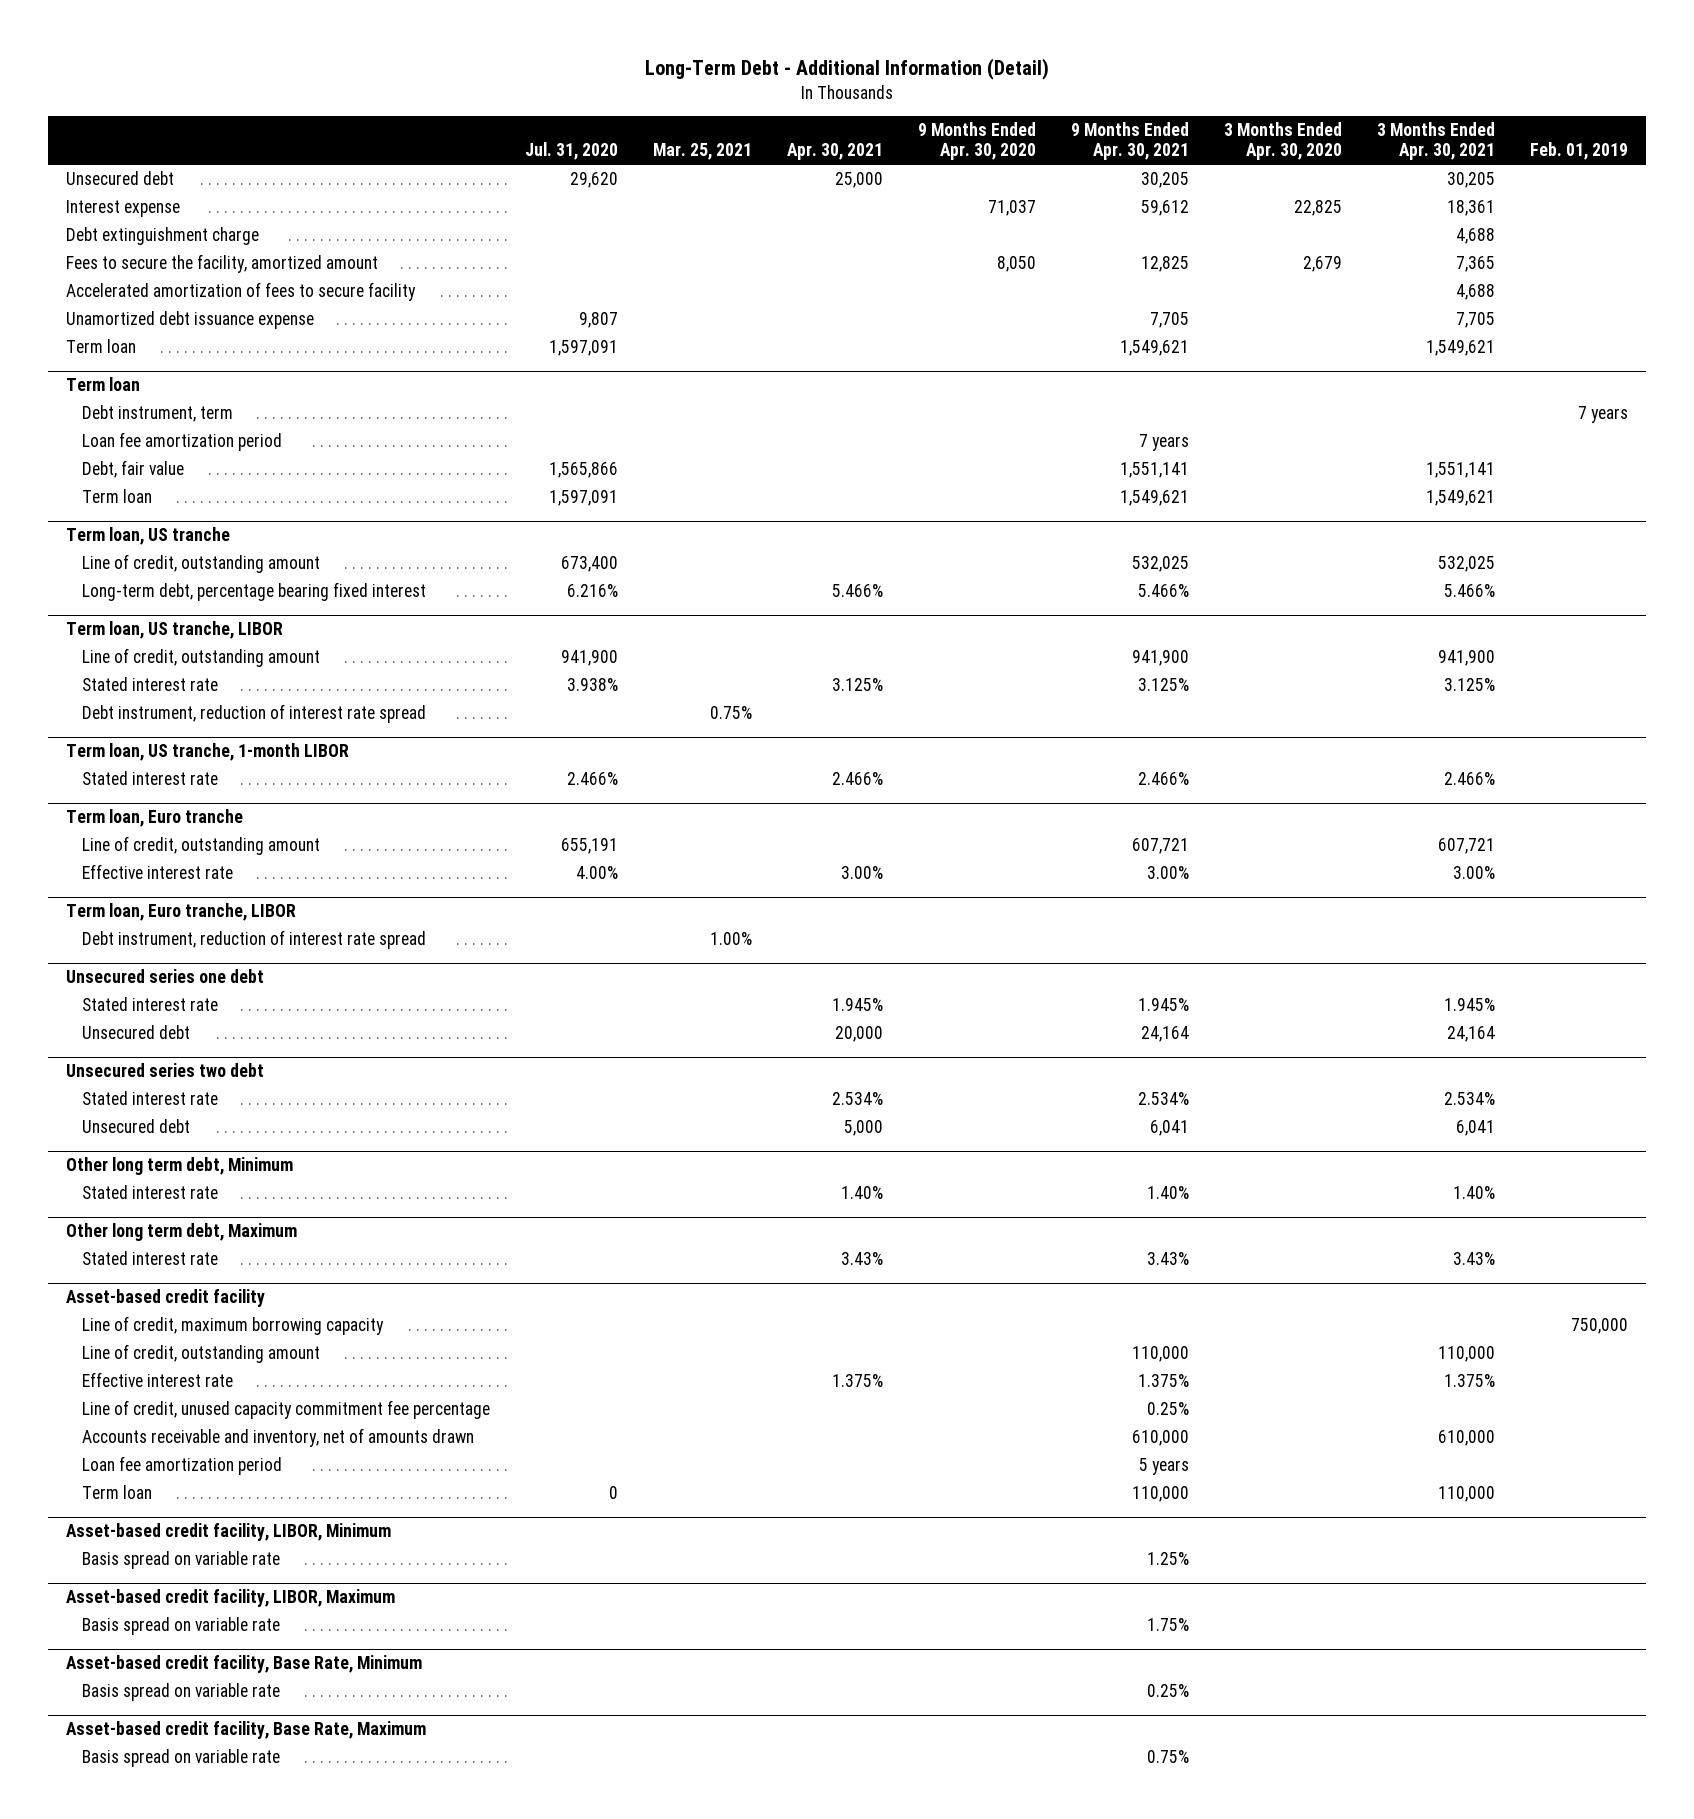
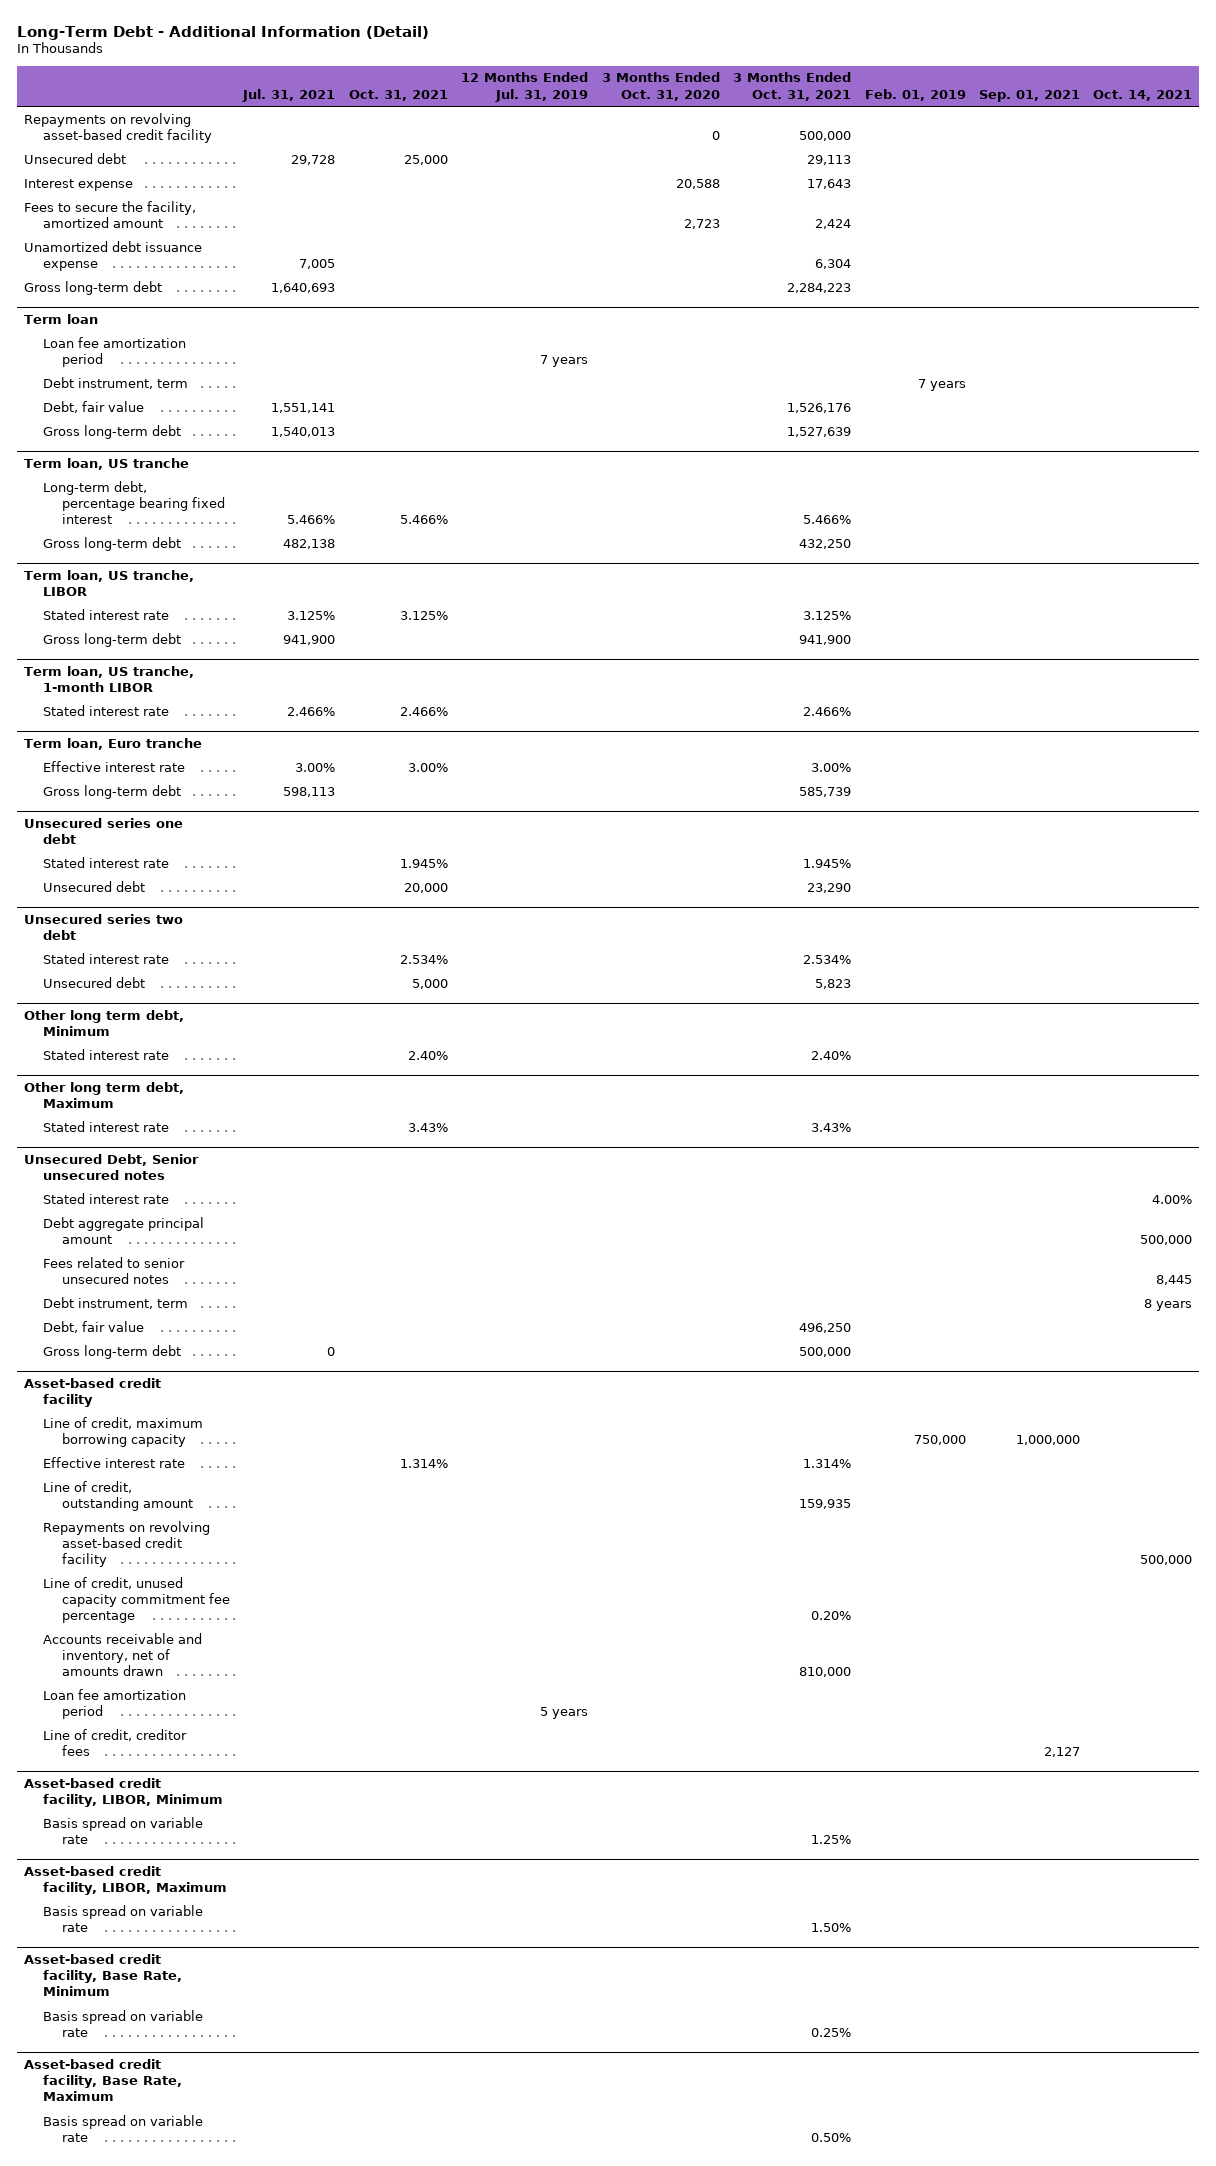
[525,142,619,161] Jul. 31, 2020 -> none
[653,143,753,161] Mar. 25, 2021 -> none
[787,143,884,161] Apr. 30, 2021 -> none
[918,122,1037,161] 9 Months Ended Apr. 30, 2020 -> none
[1071,122,1190,161] 9 Months Ended Apr. 30, 2021 -> none
[1224,122,1343,161] 3 Months Ended Apr. 30, 2020 -> none
[1377,122,1496,161] 3 Months Ended Apr. 30, 2021 -> none
none -> [242,88,336,102] Jul. 31, 2021
none -> [348,89,448,101] Oct. 31, 2021
none -> [461,72,589,102] 12 Months Ended Jul. 31, 2019
none -> [601,72,720,101] 3 Months Ended Oct. 31, 2020
none -> [733,72,852,101] 3 Months Ended Oct. 31, 2021
none -> [978,89,1080,102] Sep. 01, 2021
none -> [1093,89,1193,101] Oct. 14, 2021
none -> [24,112,212,143] Repayments on revolving asset-based credit facility
[65,226,259,245] Debt extinguishment charge -> none
[65,281,416,301] Accelerated amortization of fees to secure facility -> none
[65,338,136,353] Term loan -> none
none -> [24,280,163,295] Gross long-term debt
[82,404,234,422] Debt instrument, term -> [42,376,188,389] Debt instrument, term
[82,488,153,503] Term loan -> none
none -> [42,424,181,439] Gross long-term debt
[82,553,321,573] Line of credit, outstanding amount -> none
none -> [42,536,181,551] Gross long-term debt
[82,647,321,667] Line of credit, outstanding amount -> none
[82,703,427,723] Debt instrument, reduction of interest rate spread -> none
none -> [42,632,181,647] Gross long-term debt
[82,835,321,855] Line of credit, outstanding amount -> none
[65,903,296,922] Term loan, Euro tranche, LIBOR -> none
[82,929,427,949] Debt instrument, reduction of interest rate spread -> none
none -> [42,784,181,799] Gross long-term debt
none -> [24,1153,200,1180] Unsecured Debt, Senior unsecured notes
none -> [42,1192,169,1204] Stated interest rate
none -> [42,1216,204,1244] Debt aggregate principal amount
none -> [42,1256,185,1284] Fees related to senior unsecured notes
none -> [42,1296,188,1309] Debt instrument, term
none -> [42,1320,144,1333] Debt, fair value
none -> [42,1344,181,1359] Gross long-term debt
[82,1343,321,1363] Line of credit, outstanding amount -> [42,1480,193,1511] Line of credit, outstanding amount
none -> [42,1520,210,1567] Repayments on revolving asset-based credit facility
[82,1484,153,1499] Term loan -> none
none -> [42,1728,187,1756] Line of credit, creditor fees

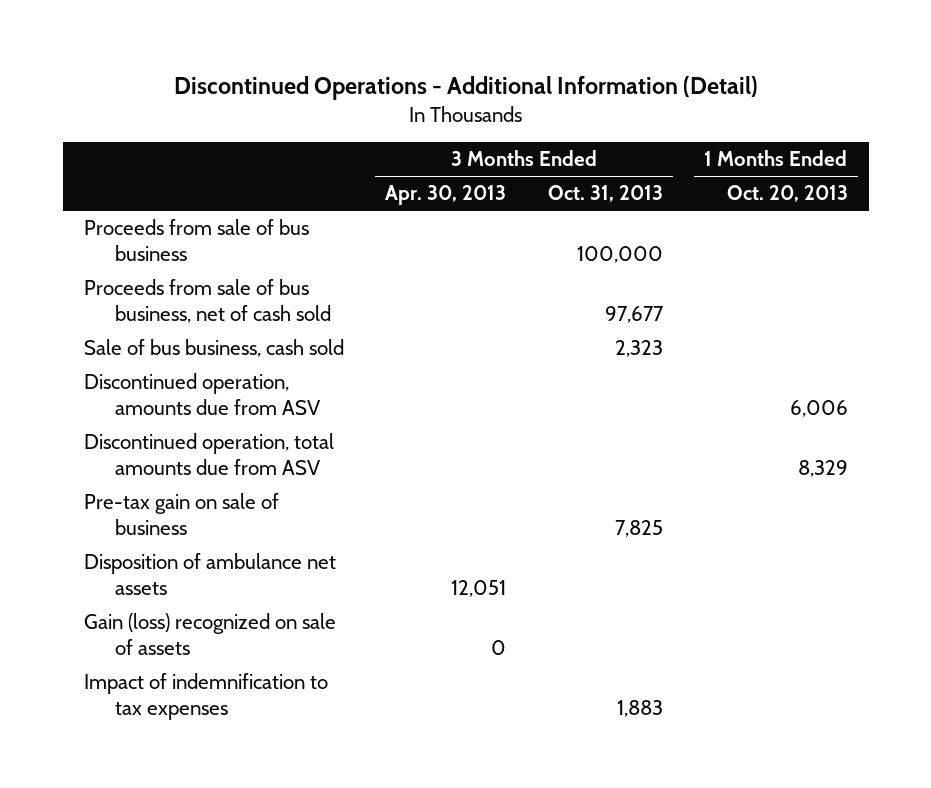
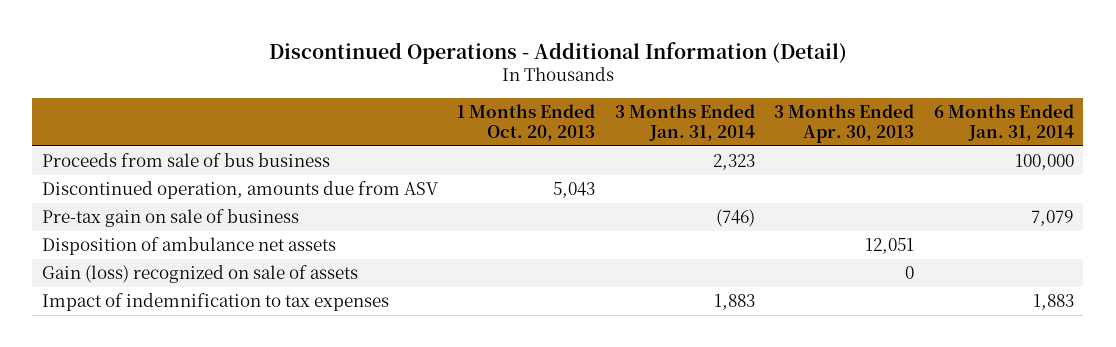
[548,185,664,203] Oct. 31, 2013 -> none
none -> [614,104,755,142] 3 Months Ended Jan. 31, 2014
none -> [933,104,1074,142] 6 Months Ended Jan. 31, 2014
[83,279,332,323] Proceeds from sale of bus business, net of cash sold -> none
[83,339,344,358] Sale of bus business, cash sold -> none
[83,433,334,475] Discontinued operation, total amounts due from ASV -> none
[789,399,848,417] 6,006 -> [553,182,596,199] 5,043

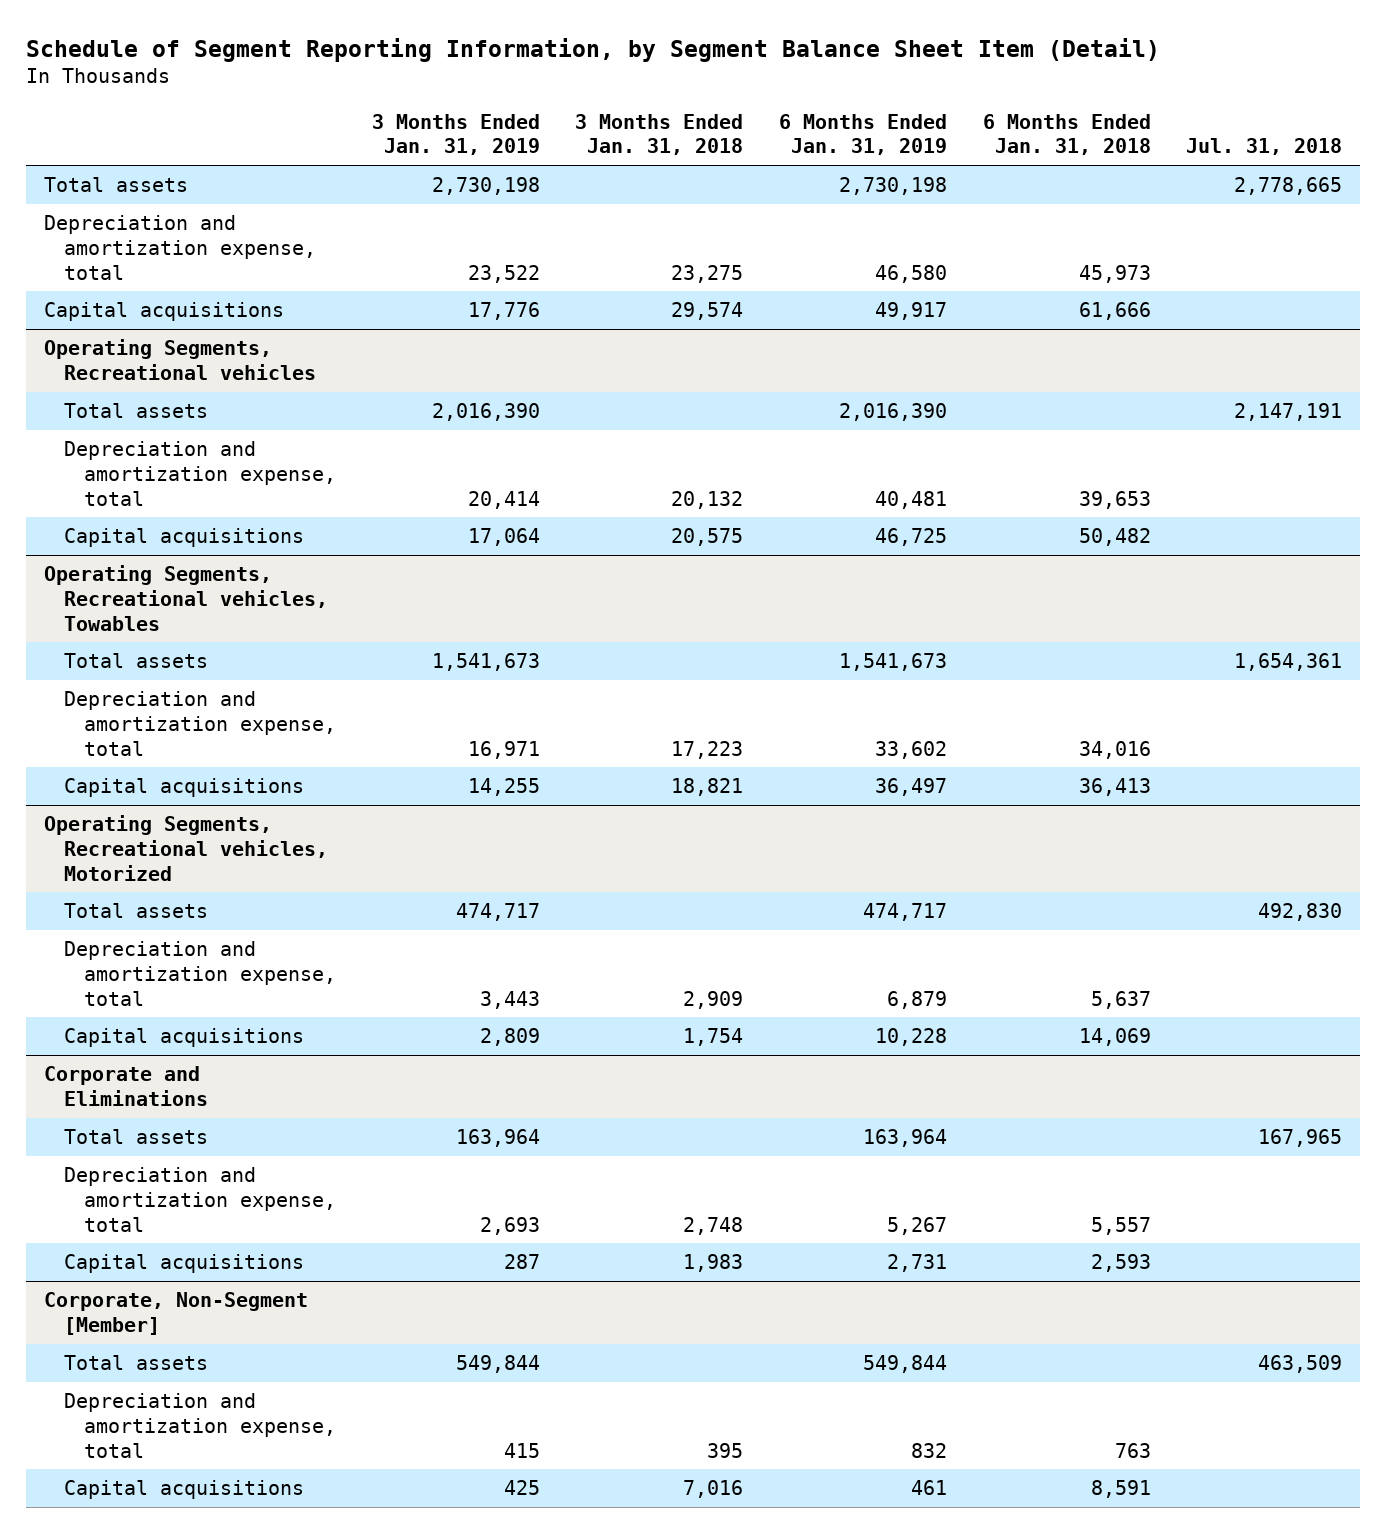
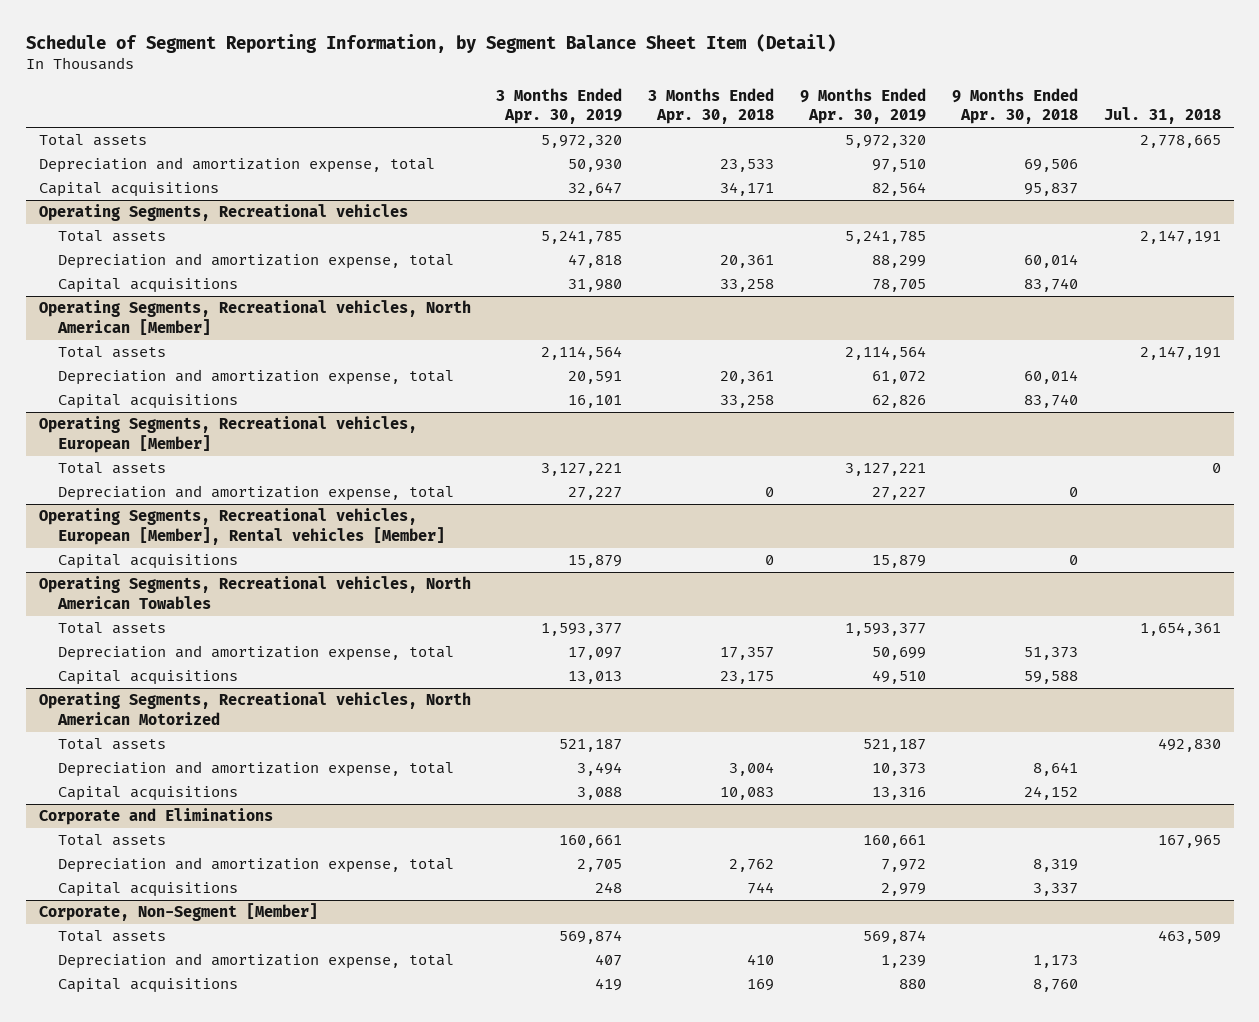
[371,113,540,156] 3 Months Ended Jan. 31, 2019 -> none
[575,113,744,156] 3 Months Ended Jan. 31, 2018 -> none
[778,113,947,156] 6 Months Ended Jan. 31, 2019 -> none
[982,113,1151,156] 6 Months Ended Jan. 31, 2018 -> none
none -> [496,88,623,125] 3 Months Ended Apr. 30, 2019
none -> [648,88,775,125] 3 Months Ended Apr. 30, 2018
none -> [800,88,927,125] 9 Months Ended Apr. 30, 2019
none -> [951,88,1078,125] 9 Months Ended Apr. 30, 2018
none -> [38,300,471,335] Operating Segments, Recreational vehicles, North American [Member]
none -> [58,346,167,359] Total assets
none -> [58,369,455,386] Depreciation and amortization expense, total
none -> [58,394,239,410] Capital acquisitions
none -> [38,416,417,453] Operating Segments, Recreational vehicles, European [Member]
none -> [58,462,167,475] Total assets
none -> [58,485,455,502] Depreciation and amortization expense, total
none -> [38,508,446,545] Operating Segments, Recreational vehicles, European [Member], Rental vehicles [Member]
none -> [58,554,239,570] Capital acquisitions
[43,565,329,631] Operating Segments, Recreational vehicles, Towables -> [38,576,471,609] Operating Segments, Recreational vehicles, North American Towables
[43,815,329,881] Operating Segments, Recreational vehicles, Motorized -> [38,692,471,725] Operating Segments, Recreational vehicles, North American Motorized

